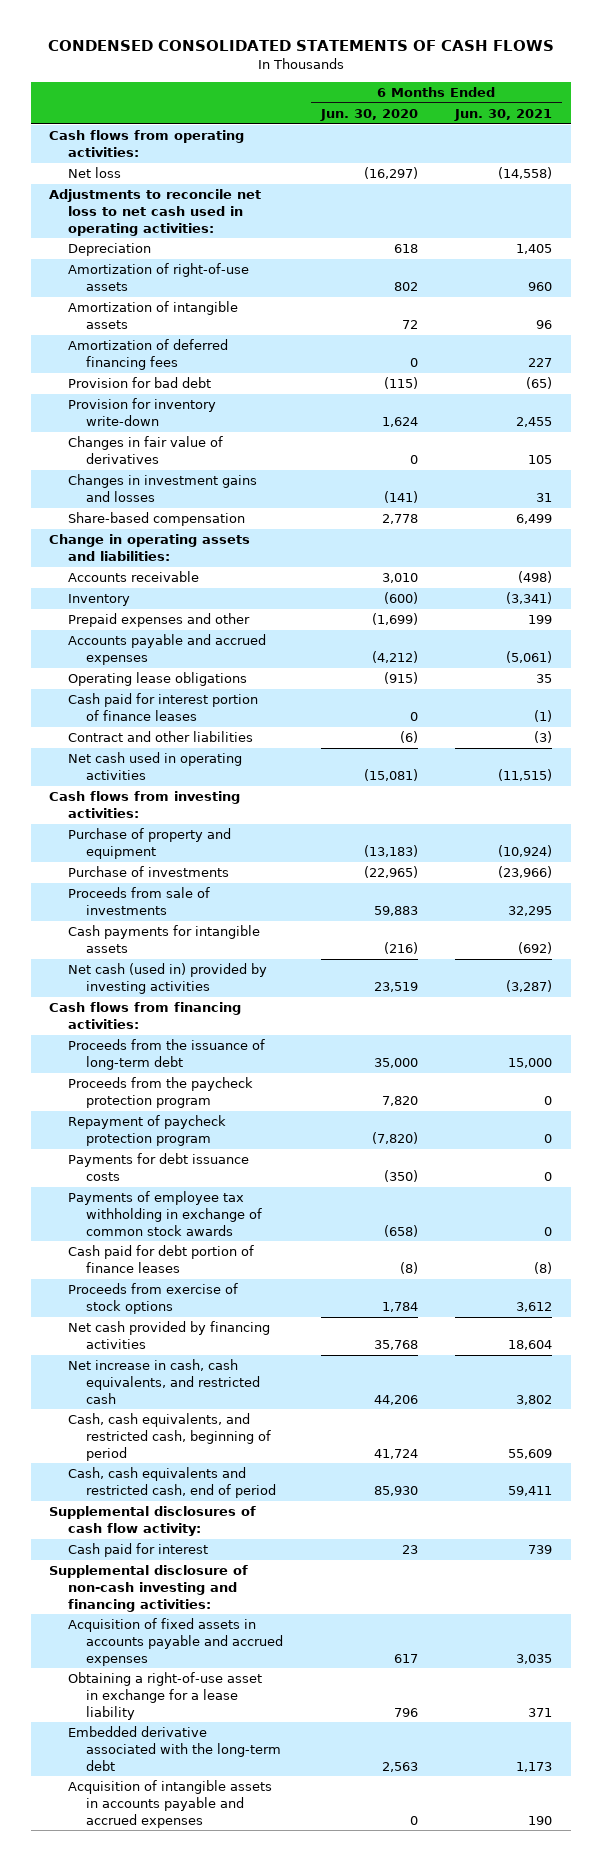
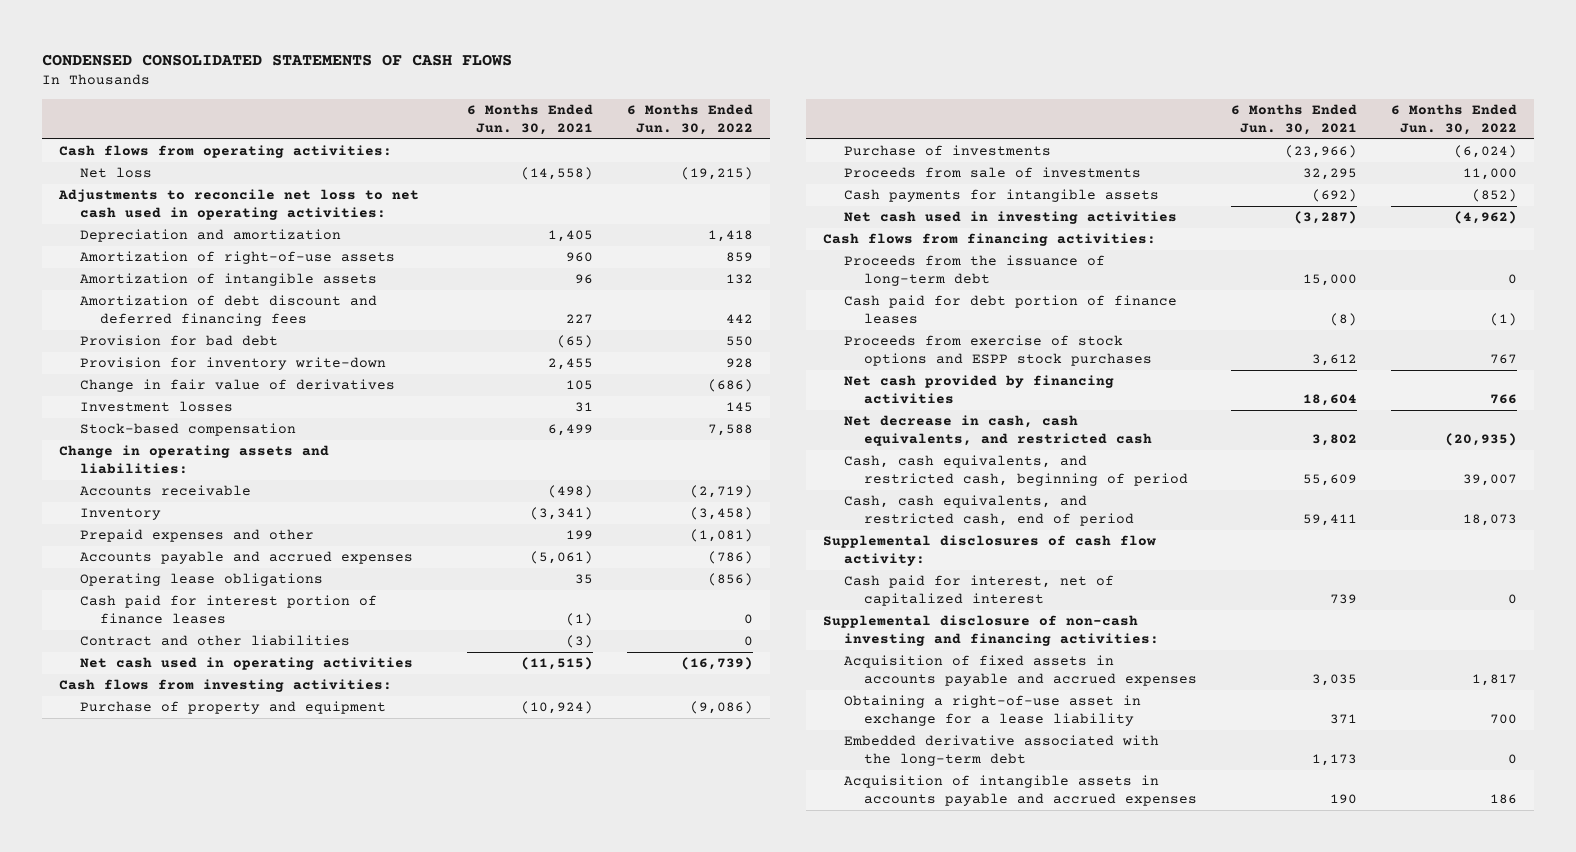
[319,108,418,121] Jun. 30, 2020 -> none
none -> [626,104,753,135] 6 Months Ended Jun. 30, 2022
[67,243,151,257] Depreciation -> [79,229,341,243] Depreciation and amortization
[67,339,228,370] Amortization of deferred financing fees -> [79,295,377,326] Amortization of debt discount and deferred financing fees
[67,436,223,464] Changes in fair value of derivatives -> [79,379,395,393] Change in fair value of derivatives
[67,474,257,502] Changes in investment gains and losses -> [79,401,233,413] Investment losses
[67,512,245,527] Share-based compensation -> [79,423,296,437] Stock-based compensation
[67,963,267,994] Net cash (used in) provided by investing activities -> [843,211,1177,225] Net cash used in investing activities
[67,1077,253,1108] Proceeds from the paycheck protection program -> none
[67,1115,226,1146] Repayment of paycheck protection program -> none
[67,1153,249,1181] Payments for debt issuance costs -> none
[67,1191,263,1236] Payments of employee tax withholding in exchange of common stock awards -> none
[67,1283,238,1314] Proceeds from exercise of stock options -> [843,335,1153,366] Proceeds from exercise of stock options and ESPP stock purchases
[67,1359,261,1404] Net increase in cash, cash equivalents, and restricted cash -> [843,415,1153,446] Net decrease in cash, cash equivalents, and restricted cash
[67,1467,277,1498] Cash, cash equivalents and restricted cash, end of period -> [843,495,1135,526] Cash, cash equivalents, and restricted cash, end of period
[67,1543,208,1558] Cash paid for interest -> [843,575,1114,606] Cash paid for interest, net of capitalized interest

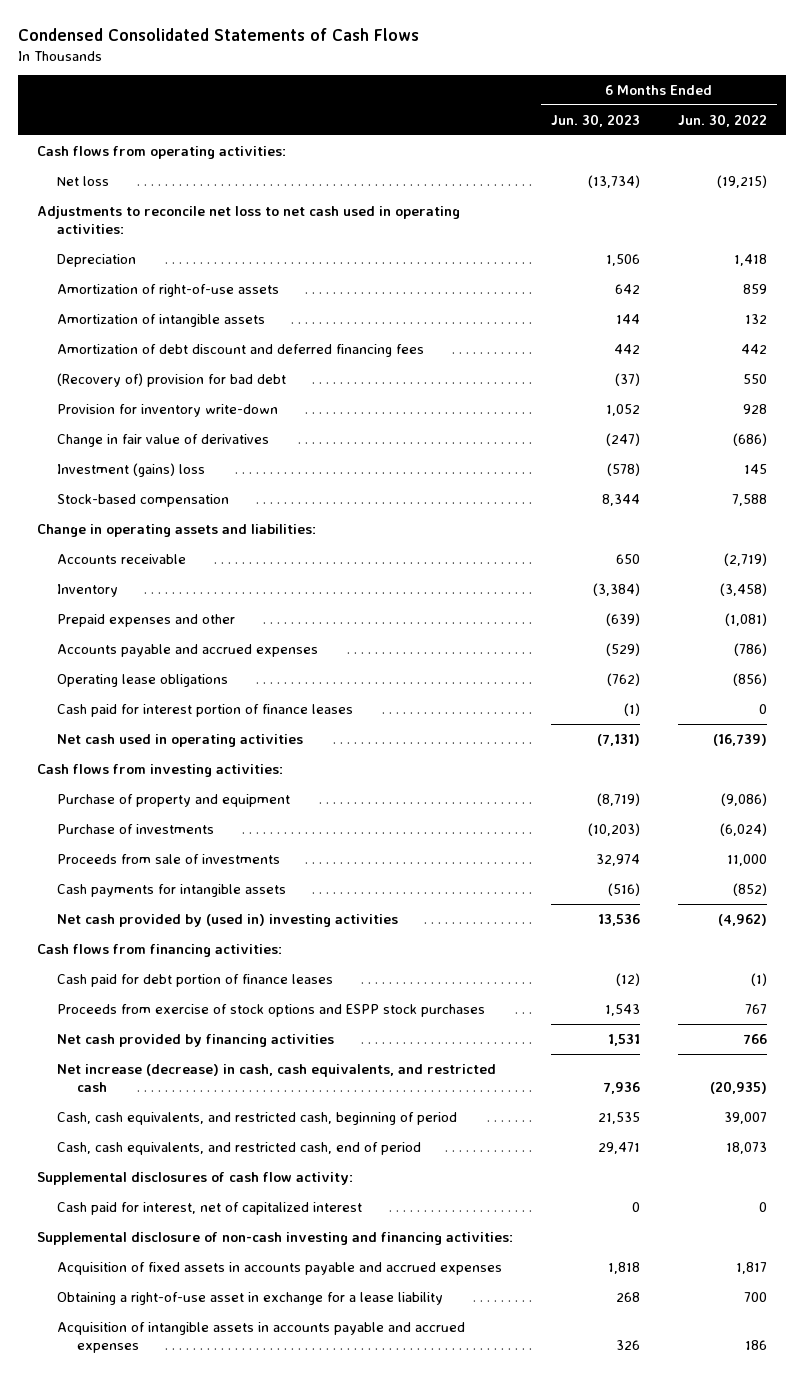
[42,53,513,66] CONDENSED CONSOLIDATED STATEMENTS OF CASH FLOWS -> [17,27,419,41] Condensed Consolidated Statements of Cash Flows
[466,104,593,135] 6 Months Ended Jun. 30, 2021 -> none
none -> [551,113,641,127] Jun. 30, 2023
[79,229,341,243] Depreciation and amortization -> [57,253,137,267] Depreciation
[79,335,278,347] Provision for bad debt -> [57,372,287,387] (Recovery of) provision for bad debt
[79,401,233,413] Investment losses -> [57,462,206,477] Investment (gains) loss
[79,635,350,647] Contract and other liabilities -> none
[843,211,1177,225] Net cash used in investing activities -> [57,913,399,927] Net cash provided by (used in) investing activities
[843,255,1105,286] Proceeds from the issuance of long-term debt -> none
[843,415,1153,446] Net decrease in cash, cash equivalents, and restricted cash -> [57,1063,497,1093] Net increase (decrease) in cash, cash equivalents, and restricted cash
[843,735,1159,766] Embedded derivative associated with the long-term debt -> none

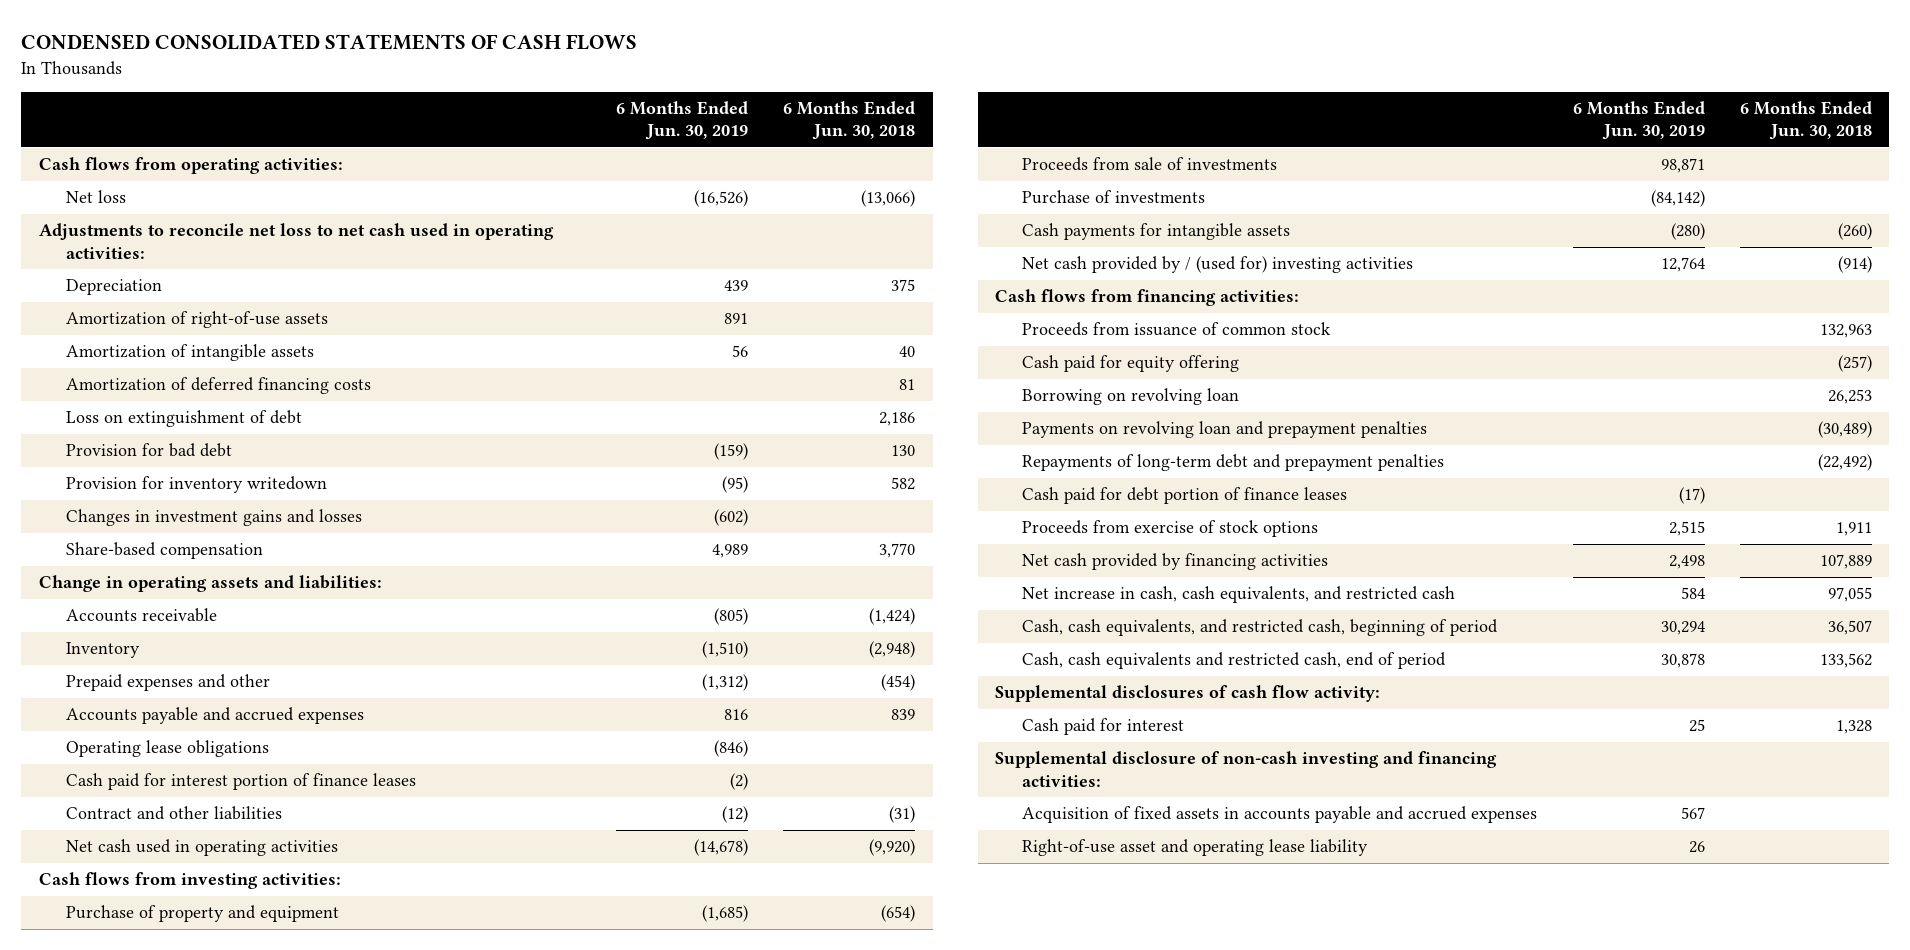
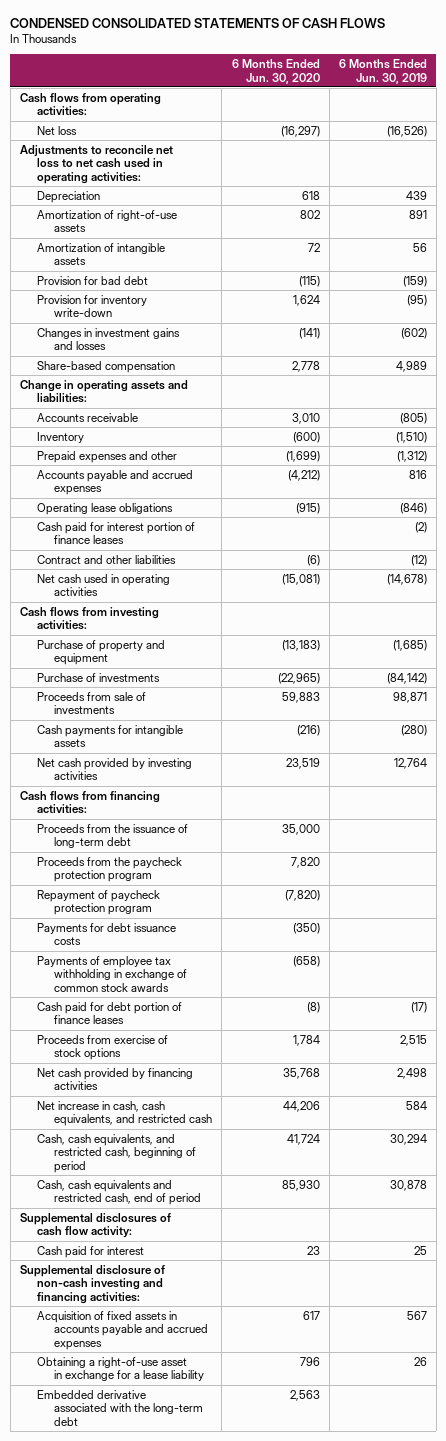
[783,101,916,141] 6 Months Ended Jun. 30, 2018 -> none
none -> [231,58,320,84] 6 Months Ended Jun. 30, 2020
[65,377,371,395] Amortization of deferred financing costs -> none
[65,410,302,428] Loss on extinguishment of debt -> none
[65,476,327,494] Provision for inventory writedown -> [36,294,147,318] Provision for inventory write-down
[1022,157,1278,172] Proceeds from sale of investments -> [36,691,146,715] Proceeds from sale of investments
[1022,256,1414,274] Net cash provided by / (used for) investing activities -> [36,757,192,781] Net cash provided by investing activities
[1022,322,1332,337] Proceeds from issuance of common stock -> none
[1022,355,1240,373] Cash paid for equity offering -> none
[1022,388,1240,406] Borrowing on revolving loan -> none
[1022,421,1428,439] Payments on revolving loan and prepayment penalties -> none
[1022,454,1445,472] Repayments of long-term debt and prepayment penalties -> none
none -> [36,823,188,849] Proceeds from the issuance of long-term debt
none -> [36,856,182,883] Proceeds from the paycheck protection program
none -> [36,889,160,916] Repayment of paycheck protection program
none -> [36,922,176,946] Payments for debt issuance costs
none -> [36,955,188,993] Payments of employee tax withholding in exchange of common stock awards
[1022,839,1369,857] Right-of-use asset and operating lease liability -> [36,1356,205,1382] Obtaining a right-of-use asset in exchange for a lease liability
none -> [36,1389,204,1427] Embedded derivative associated with the long-term debt

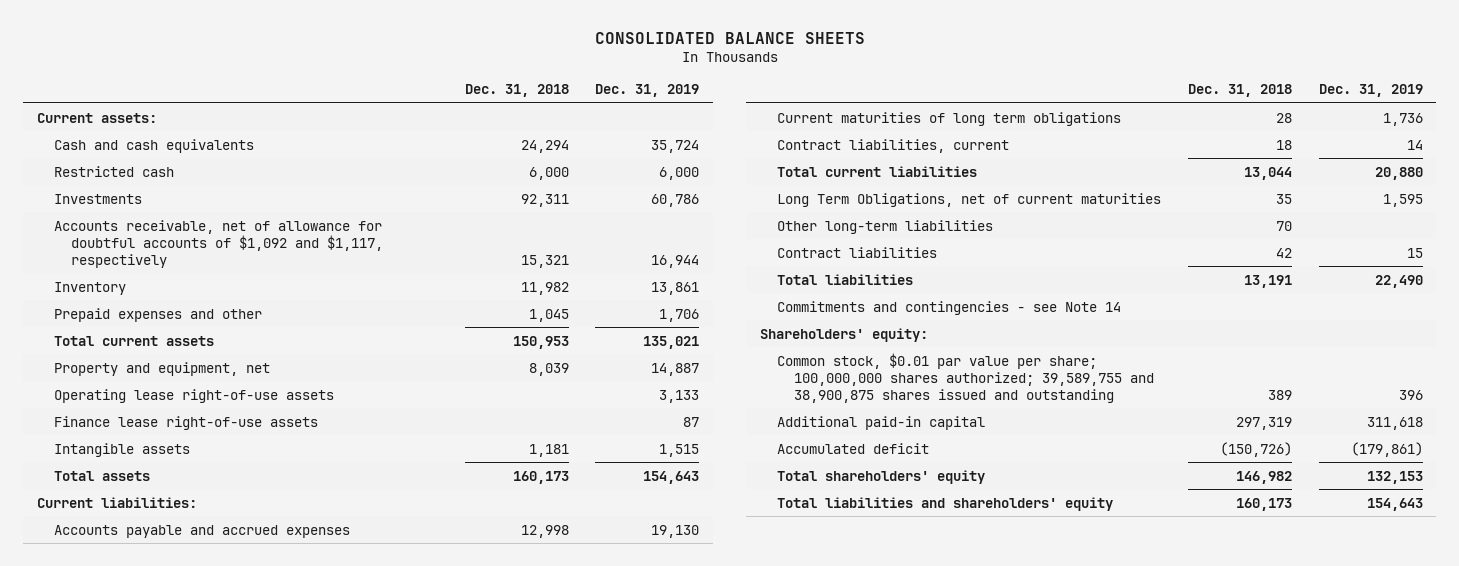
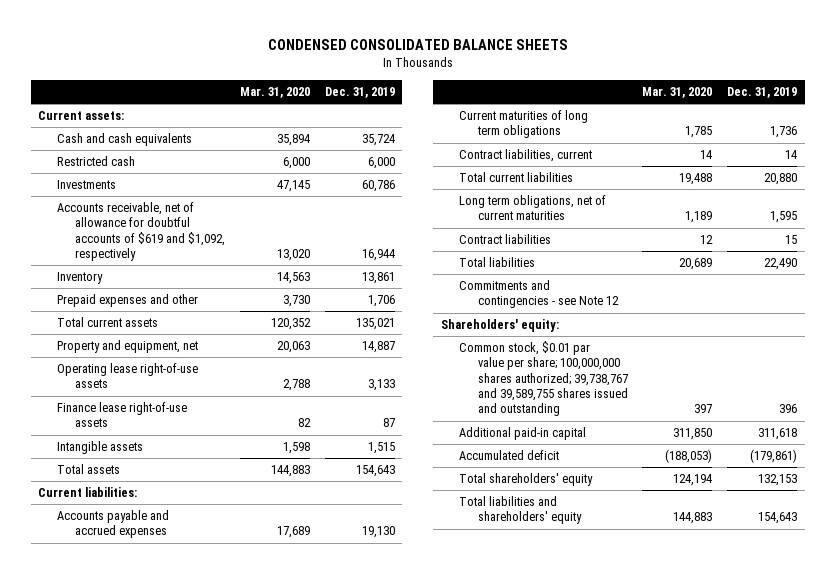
[594,32,865,45] CONSOLIDATED BALANCE SHEETS -> [267,39,568,51] CONDENSED CONSOLIDATED BALANCE SHEETS
[464,84,569,98] Dec. 31, 2018 -> none
none -> [239,86,310,98] Mar. 31, 2020
[53,219,384,268] Accounts receivable, net of allowance for doubtful accounts of $1,092 and $1,117, respectively -> [56,202,226,262] Accounts receivable, net of allowance for doubtful accounts of $619 and $1,092, respectively
[777,219,994,234] Other long-term liabilities -> none
[777,192,1162,207] Long Term Obligations, net of current maturities -> [459,195,607,221] Long term obligations, net of current maturities
[777,300,1122,315] Commitments and contingencies - see Note 14 -> [459,280,619,309] Commitments and contingencies - see Note 12
[777,352,1155,403] Common stock, $0.01 par value per share; 100,000,000 shares authorized; 39,589,755 and 38,900,875 shares issued and outstanding -> [459,341,628,417] Common stock, $0.01 par value per share; 100,000,000 shares authorized; 39,738,767 and 39,589,755 shares issued and outstanding

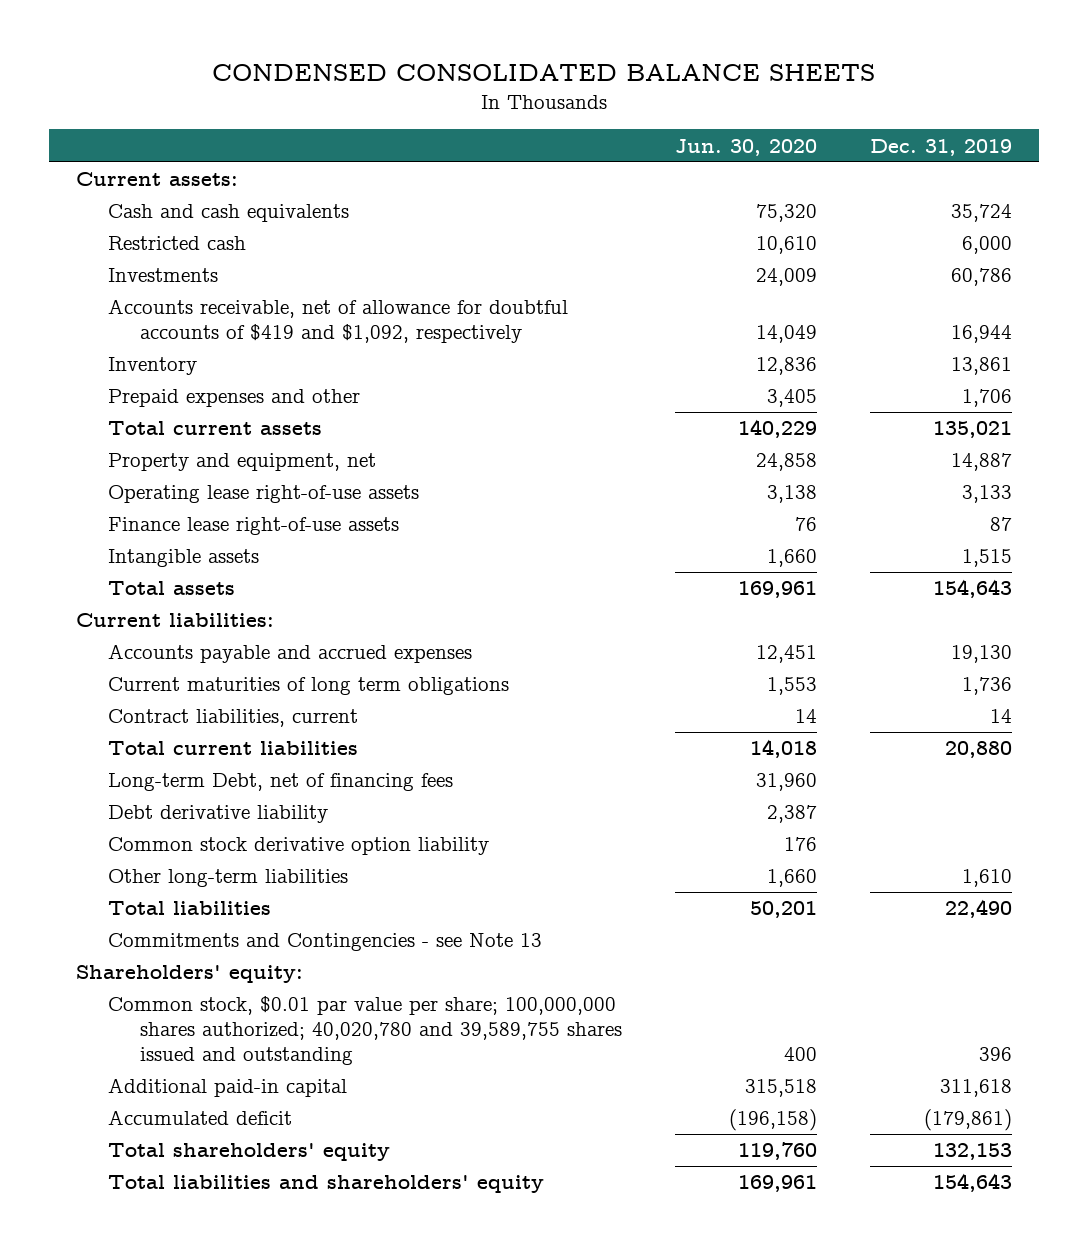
[239,86,310,98] Mar. 31, 2020 -> none
none -> [675,138,818,156] Jun. 30, 2020
[56,202,226,262] Accounts receivable, net of allowance for doubtful accounts of $619 and $1,092, respectively -> [107,299,568,344] Accounts receivable, net of allowance for doubtful accounts of $419 and $1,092, respectively
[459,195,607,221] Long term obligations, net of current maturities -> none
[459,234,552,245] Contract liabilities -> none
none -> [107,773,453,792] Long-term Debt, net of financing fees
none -> [107,805,328,824] Debt derivative liability
none -> [107,837,489,856] Common stock derivative option liability
none -> [107,869,348,888] Other long-term liabilities
[459,280,619,309] Commitments and contingencies - see Note 12 -> [107,933,542,952] Commitments and Contingencies - see Note 13
[459,341,628,417] Common stock, $0.01 par value per share; 100,000,000 shares authorized; 39,738,767 and 39,589,755 shares issued and outstanding -> [107,996,622,1065] Common stock, $0.01 par value per share; 100,000,000 shares authorized; 40,020,780 and 39,589,755 shares issued and outstanding

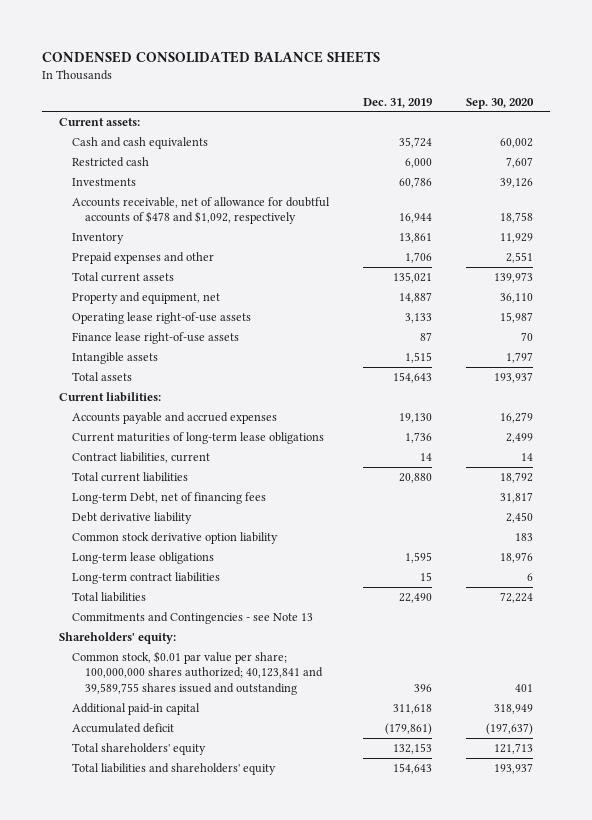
[675,138,818,156] Jun. 30, 2020 -> none
none -> [466,97,535,109] Sep. 30, 2020
[107,299,568,344] Accounts receivable, net of allowance for doubtful accounts of $419 and $1,092, respectively -> [72,197,331,225] Accounts receivable, net of allowance for doubtful accounts of $478 and $1,092, respectively
[107,677,509,696] Current maturities of long term obligations -> [72,432,325,445] Current maturities of long-term lease obligations
none -> [72,552,215,565] Long-term lease obligations
[107,869,348,888] Other long-term liabilities -> [72,572,221,585] Long-term contract liabilities
[962,869,1013,888] 1,610 -> [420,572,433,582] 15
[107,996,622,1065] Common stock, $0.01 par value per share; 100,000,000 shares authorized; 40,020,780 and 39,589,755 shares issued and outstanding -> [72,651,324,695] Common stock, $0.01 par value per share; 100,000,000 shares authorized; 40,123,841 and 39,589,755 shares issued and outstanding

